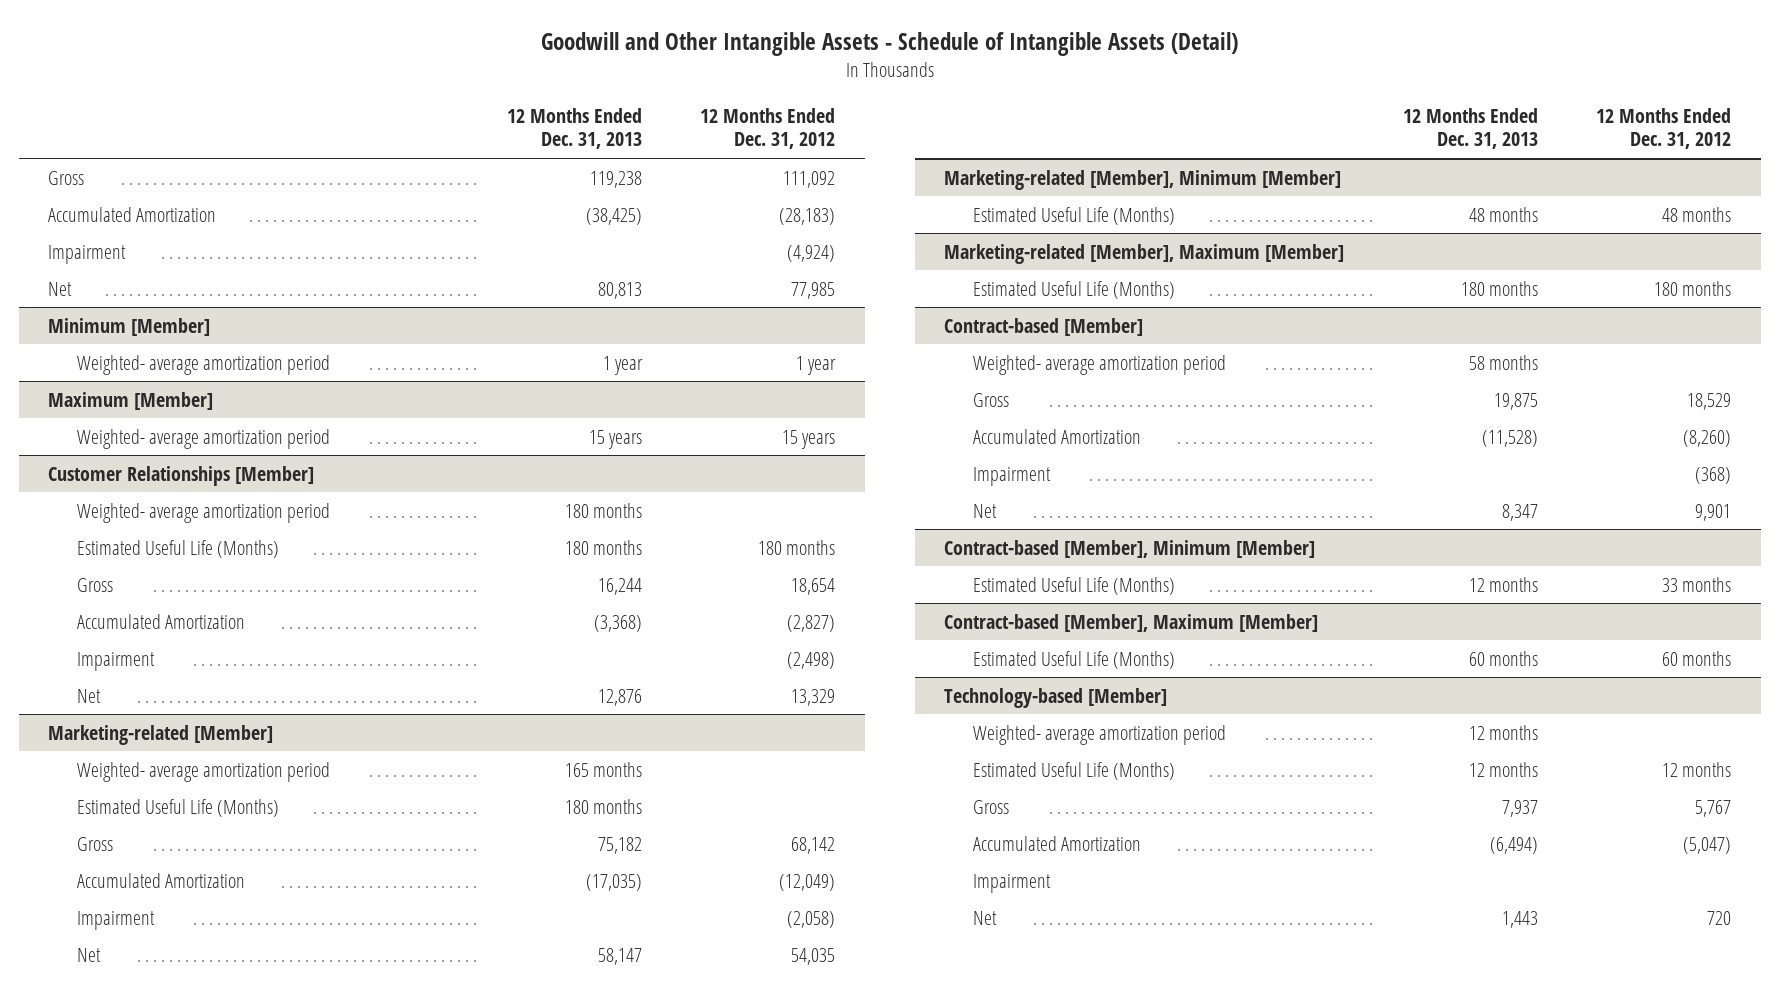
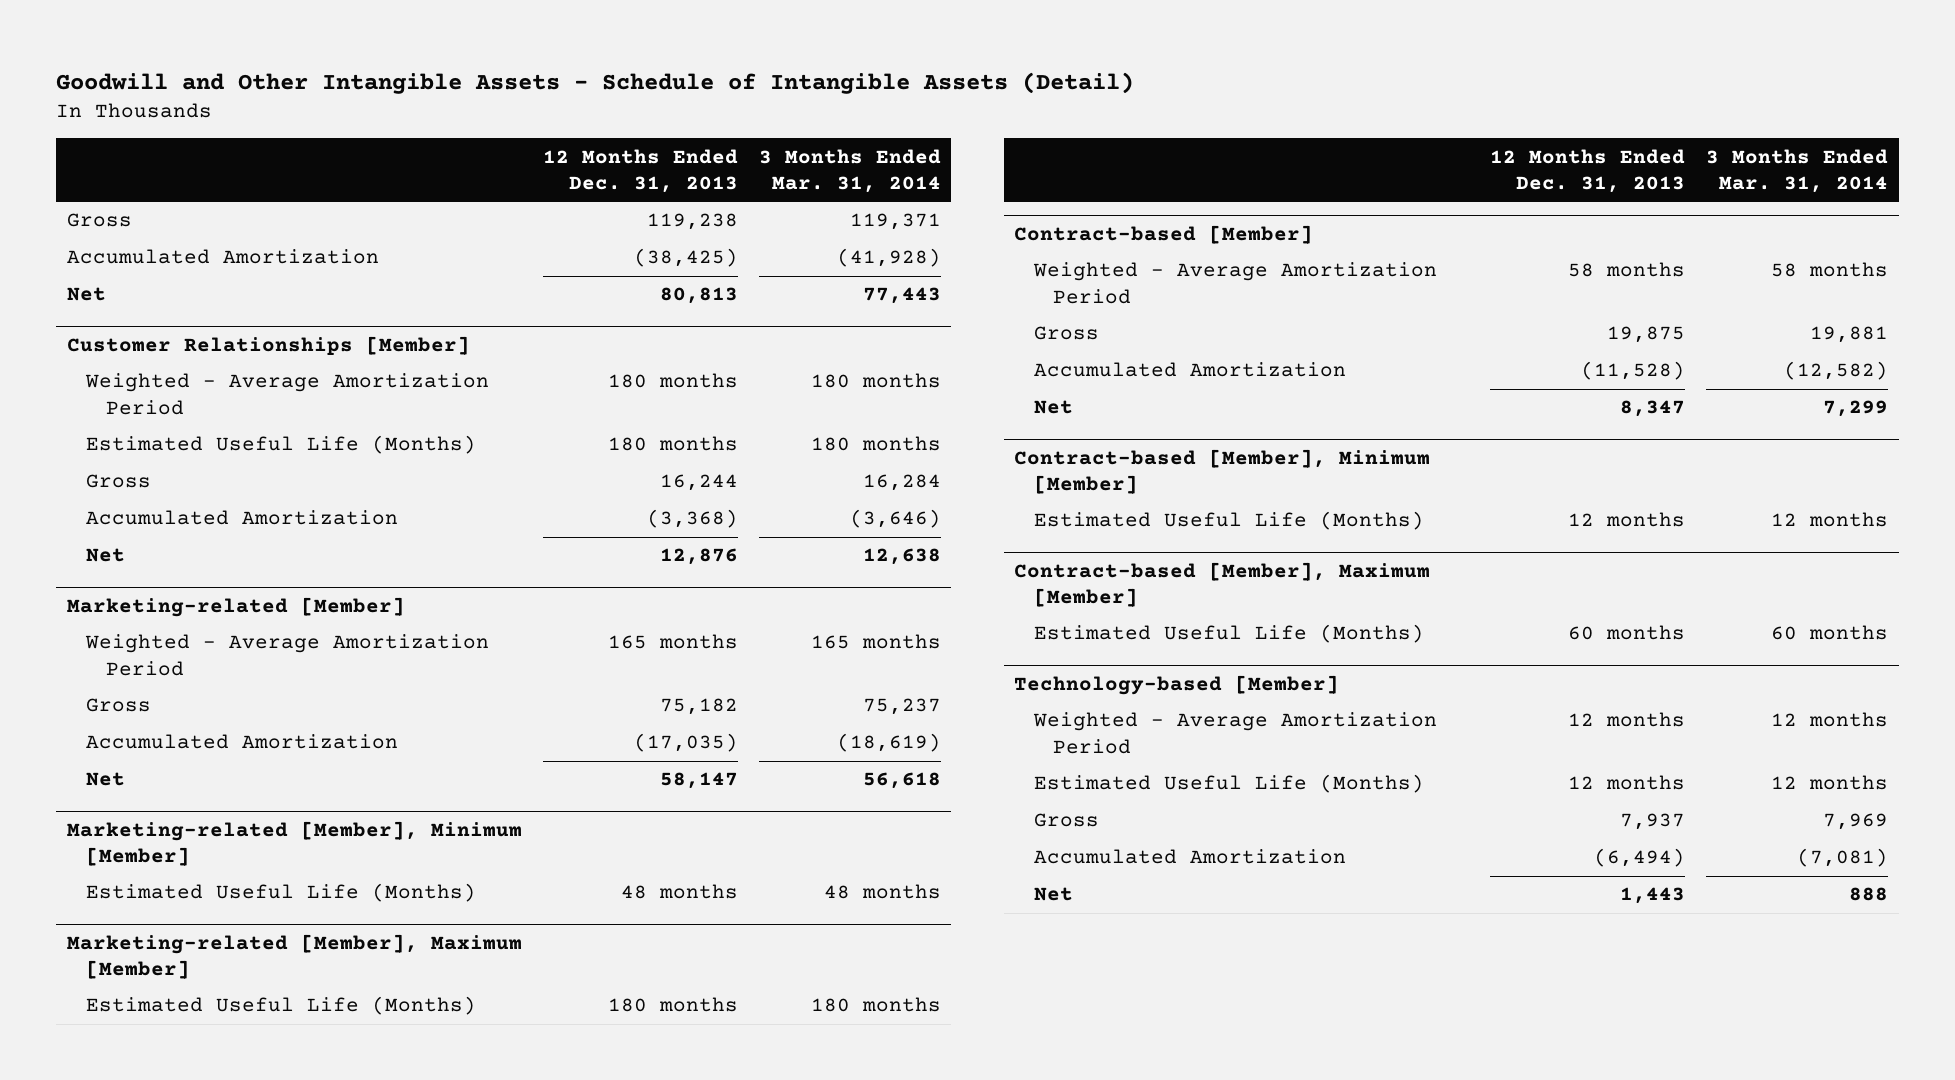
[700,107,836,150] 12 Months Ended Dec. 31, 2012 -> none
none -> [758,148,941,193] 3 Months Ended Mar. 31, 2014
[48,244,127,264] Impairment -> none
[48,317,211,336] Minimum [Member] -> none
[76,354,330,375] Weighted- average amortization period -> none
[48,391,214,410] Maximum [Member] -> none
[76,428,330,449] Weighted- average amortization period -> none
[76,502,330,523] Weighted- average amortization period -> [85,373,490,415] Weighted - Average Amortization Period
[76,651,155,671] Impairment -> none
[76,798,279,817] Estimated Useful Life (Months) -> none
[76,761,330,782] Weighted- average amortization period -> [85,634,490,676] Weighted - Average Amortization Period
[76,910,155,930] Impairment -> none
[972,354,1226,375] Weighted- average amortization period -> [1032,262,1437,304] Weighted - Average Amortization Period
[972,466,1051,486] Impairment -> none
[972,724,1226,745] Weighted- average amortization period -> [1032,712,1437,754] Weighted - Average Amortization Period
[972,873,1051,893] Impairment -> none

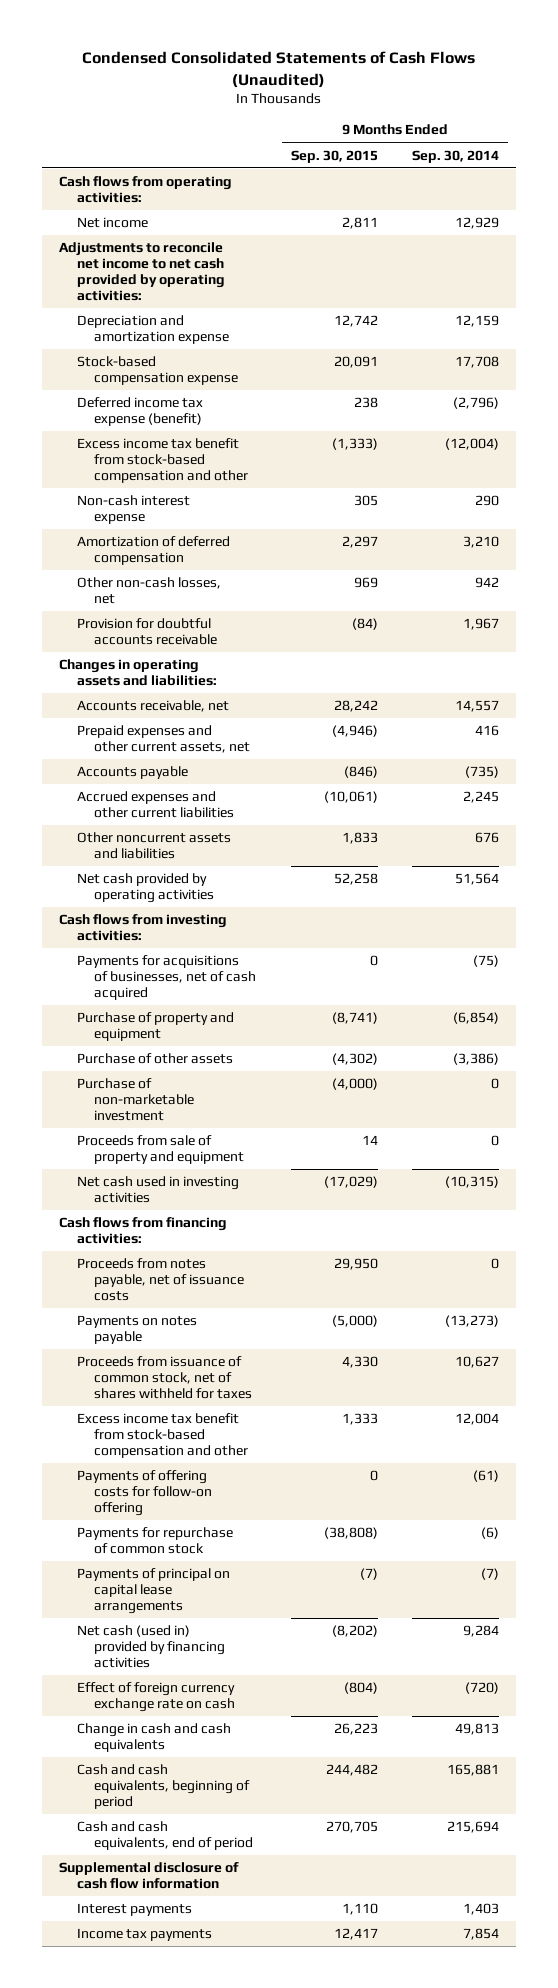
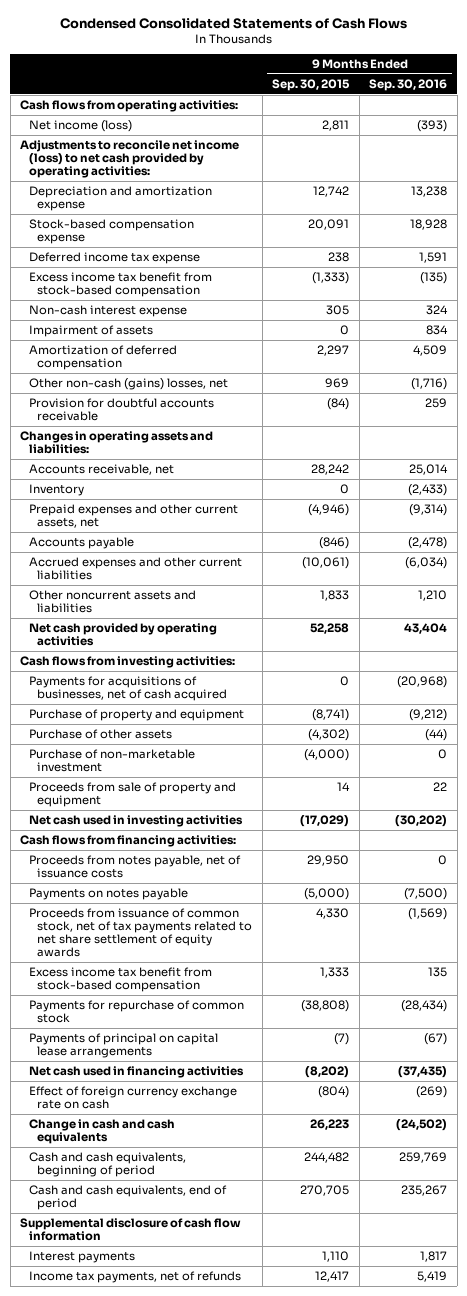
[81,51,475,88] Condensed Consolidated Statements of Cash Flows (Unaudited) -> [59,17,407,29] Condensed Consolidated Statements of Cash Flows
[412,149,500,163] Sep. 30, 2014 -> none
none -> [369,78,448,91] Sep. 30, 2016
[76,217,148,229] Net income -> [28,119,132,132] Net income (loss)
[58,242,225,302] Adjustments to reconcile net income to net cash provided by operating activities: -> [20,139,240,178] Adjustments to reconcile net income (loss) to net cash provided by operating activities:
[76,397,203,427] Deferred income tax expense (benefit) -> [28,251,200,264] Deferred income tax expense
[76,438,249,484] Excess income tax benefit from stock-based compensation and other -> [28,271,212,297] Excess income tax benefit from stock-based compensation
none -> [28,324,153,337] Impairment of assets
[76,577,221,605] Other non-cash losses, net -> [28,377,228,390] Other non-cash (gains) losses, net
none -> [28,483,84,496] Inventory
[76,1470,213,1517] Payments of offering costs for follow-on offering -> none
[76,1356,253,1400] Proceeds from issuance of common stock, net of shares withheld for taxes -> [28,907,253,957] Proceeds from issuance of common stock, net of tax payments related to net share settlement of equity awards
[76,1413,249,1459] Excess income tax benefit from stock-based compensation and other -> [28,966,212,992] Excess income tax benefit from stock-based compensation
[76,1625,226,1669] Net cash (used in) provided by financing activities -> [28,1065,244,1078] Net cash used in financing activities
[76,1928,212,1942] Income tax payments -> [28,1270,241,1283] Income tax payments, net of refunds

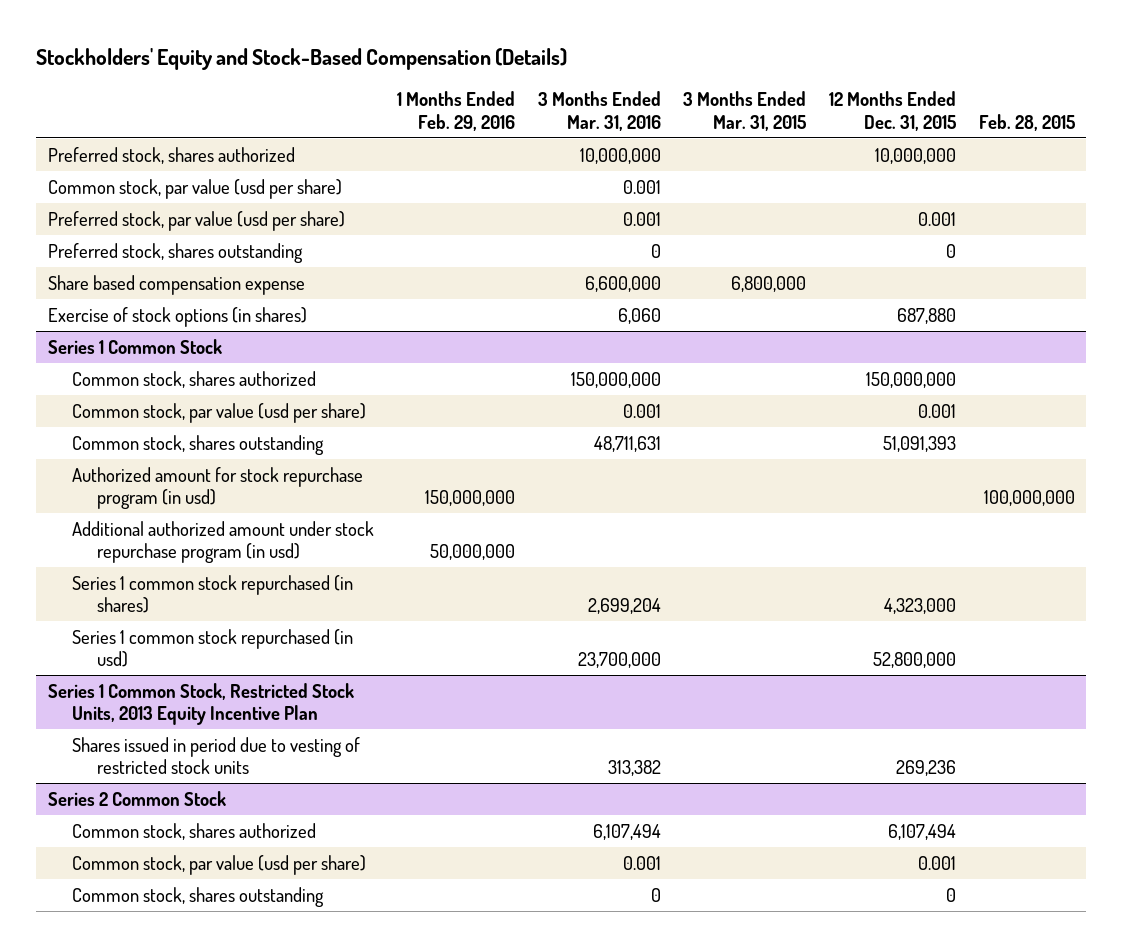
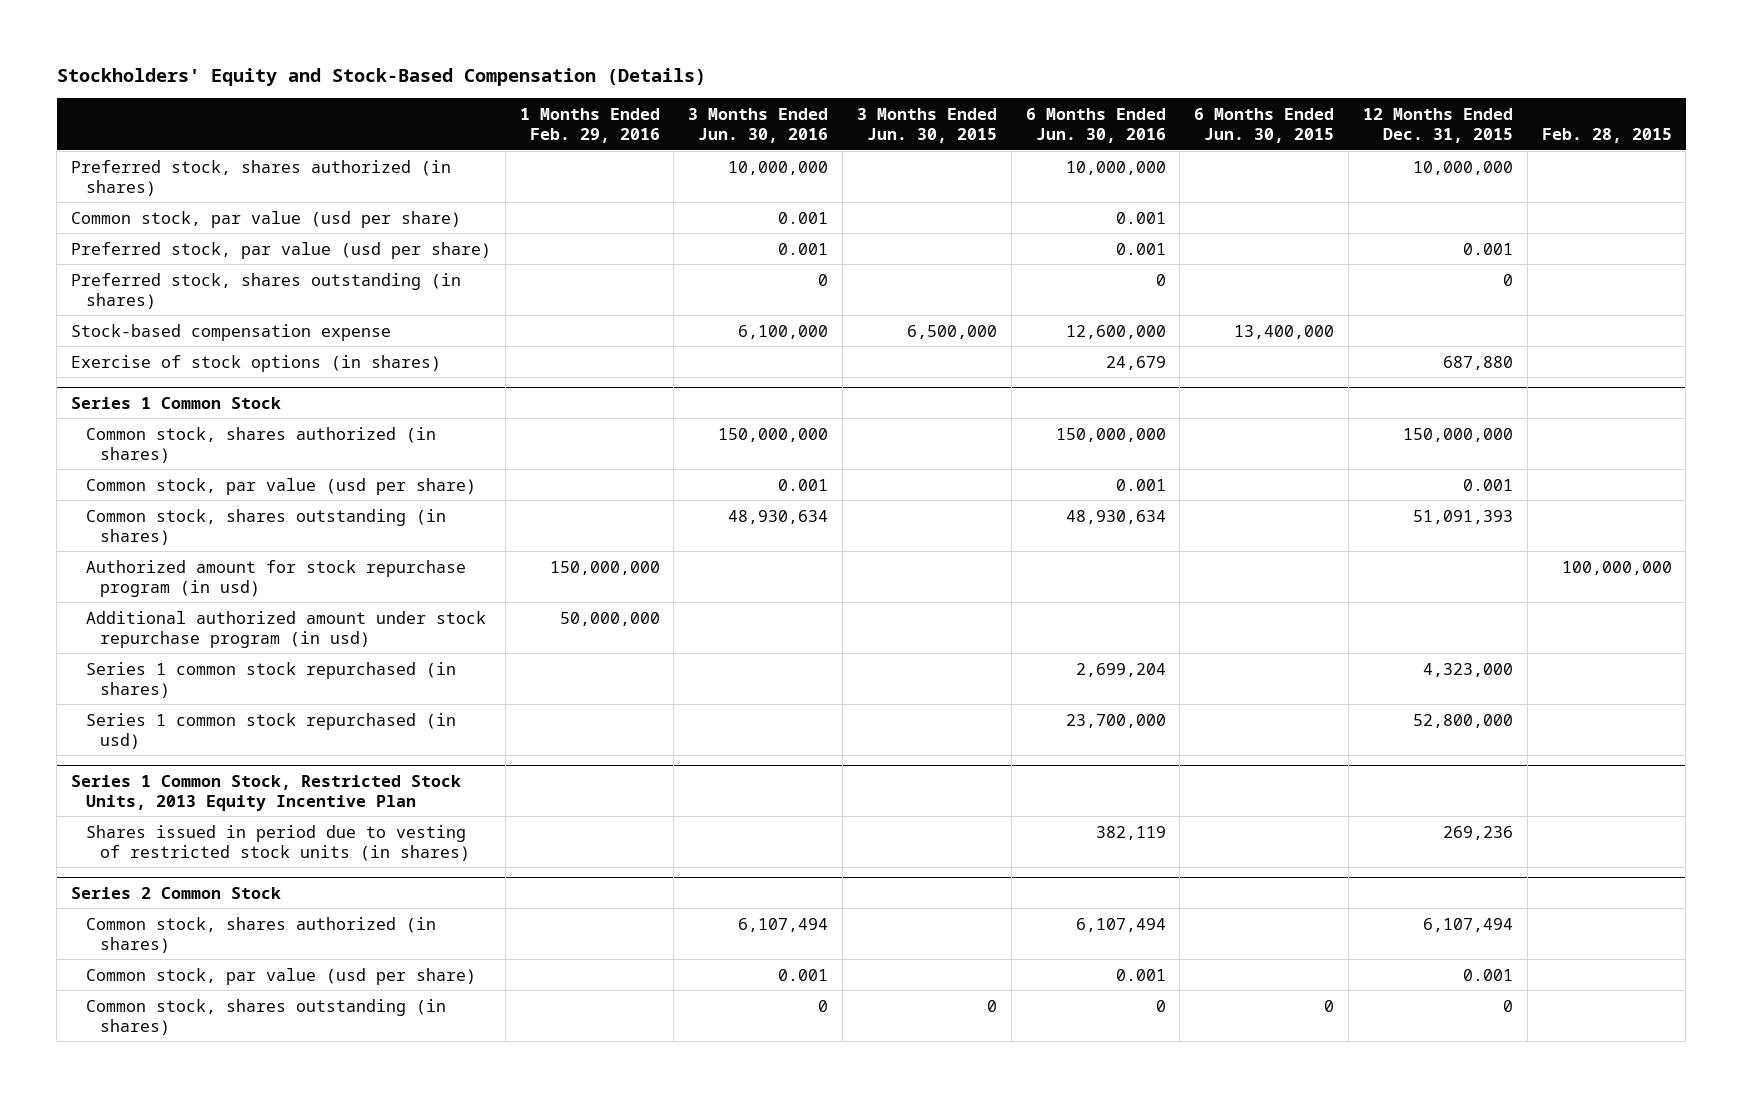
[537,91,661,131] 3 Months Ended Mar. 31, 2016 -> none
[683,91,807,131] 3 Months Ended Mar. 31, 2015 -> none
none -> [688,107,829,143] 3 Months Ended Jun. 30, 2016
none -> [856,107,997,143] 3 Months Ended Jun. 30, 2015
none -> [1025,107,1166,143] 6 Months Ended Jun. 30, 2016
none -> [1194,107,1335,143] 6 Months Ended Jun. 30, 2015
[47,146,295,164] Preferred stock, shares authorized -> [71,159,452,196] Preferred stock, shares authorized (in shares)
[47,242,303,263] Preferred stock, shares outstanding -> [71,272,462,309] Preferred stock, shares outstanding (in shares)
[47,274,305,295] Share based compensation expense -> [71,323,392,341] Stock-based compensation expense
[72,370,317,388] Common stock, shares authorized -> [85,426,436,463] Common stock, shares authorized (in shares)
[72,434,325,455] Common stock, shares outstanding -> [85,508,446,545] Common stock, shares outstanding (in shares)
[72,736,361,775] Shares issued in period due to vesting of restricted stock units -> [85,824,471,861] Shares issued in period due to vesting of restricted stock units (in shares)
[72,822,317,840] Common stock, shares authorized -> [85,916,436,953] Common stock, shares authorized (in shares)
[72,886,325,907] Common stock, shares outstanding -> [85,998,446,1035] Common stock, shares outstanding (in shares)

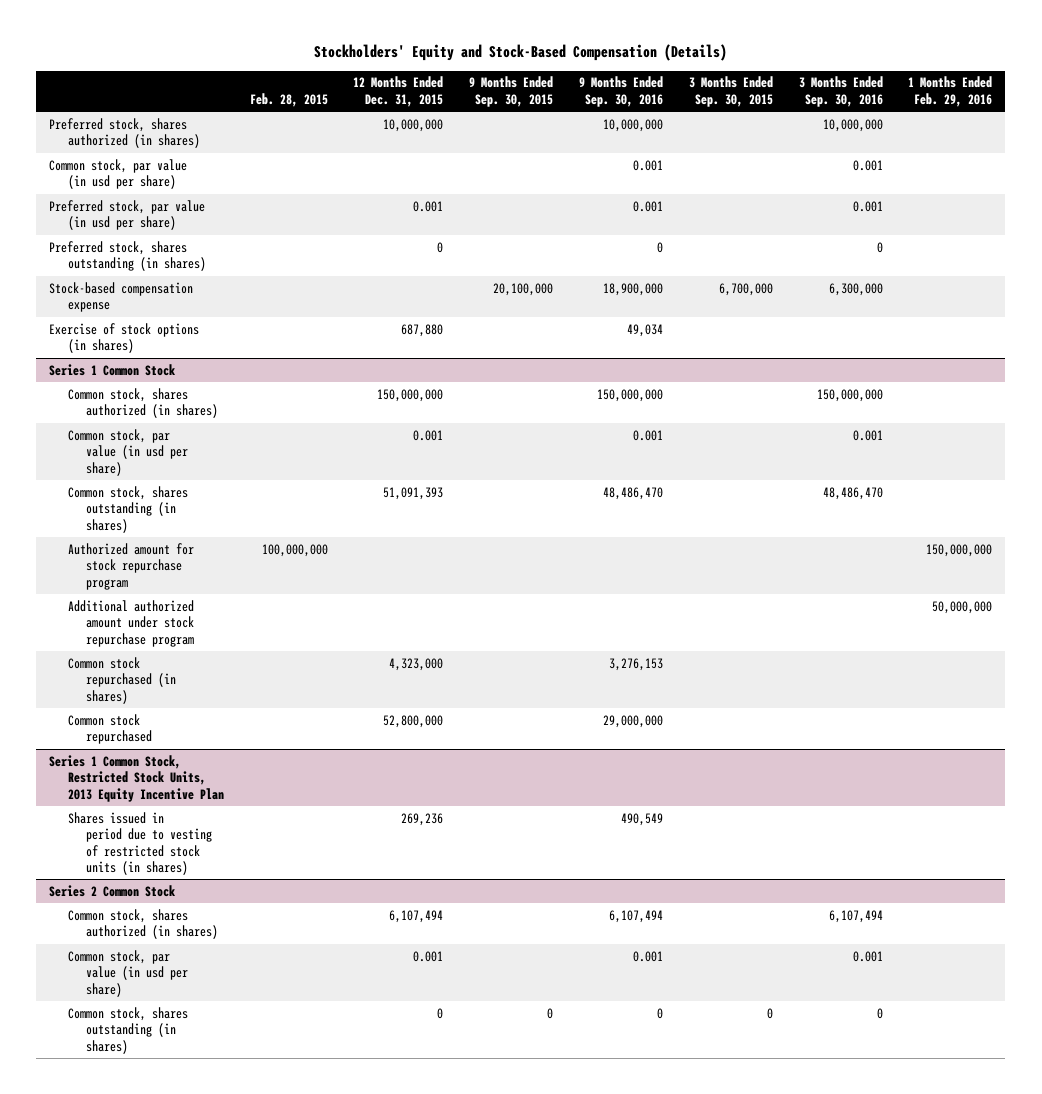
[688,107,829,143] 3 Months Ended Jun. 30, 2016 -> none
[856,107,997,143] 3 Months Ended Jun. 30, 2015 -> none
[1025,107,1166,143] 6 Months Ended Jun. 30, 2016 -> none
[1194,107,1335,143] 6 Months Ended Jun. 30, 2015 -> none
none -> [469,76,554,107] 9 Months Ended Sep. 30, 2015
none -> [579,76,664,107] 9 Months Ended Sep. 30, 2016
none -> [688,76,773,107] 3 Months Ended Sep. 30, 2015
none -> [798,76,883,107] 3 Months Ended Sep. 30, 2016
[71,210,462,228] Common stock, par value (usd per share) -> [49,158,188,190] Common stock, par value (in usd per share)
[71,241,492,259] Preferred stock, par value (usd per share) -> [49,199,206,231] Preferred stock, par value (in usd per share)
[85,477,476,495] Common stock, par value (usd per share) -> [67,428,189,476] Common stock, par value (in usd per share)
[85,559,466,597] Authorized amount for stock repurchase program (in usd) -> [67,542,194,590] Authorized amount for stock repurchase program
[85,610,486,648] Additional authorized amount under stock repurchase program (in usd) -> [67,599,195,647] Additional authorized amount under stock repurchase program
[85,661,456,698] Series 1 common stock repurchased (in shares) -> [67,656,177,704] Common stock repurchased (in shares)
[85,712,456,749] Series 1 common stock repurchased (in usd) -> [67,713,153,745] Common stock repurchased
[85,967,476,985] Common stock, par value (usd per share) -> [67,949,189,997] Common stock, par value (in usd per share)

